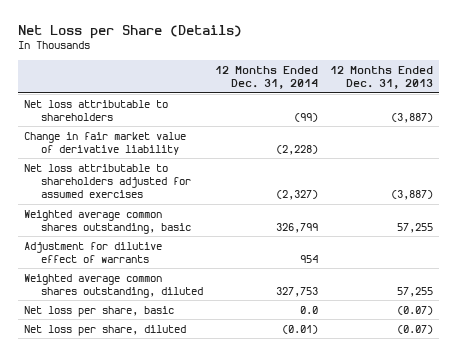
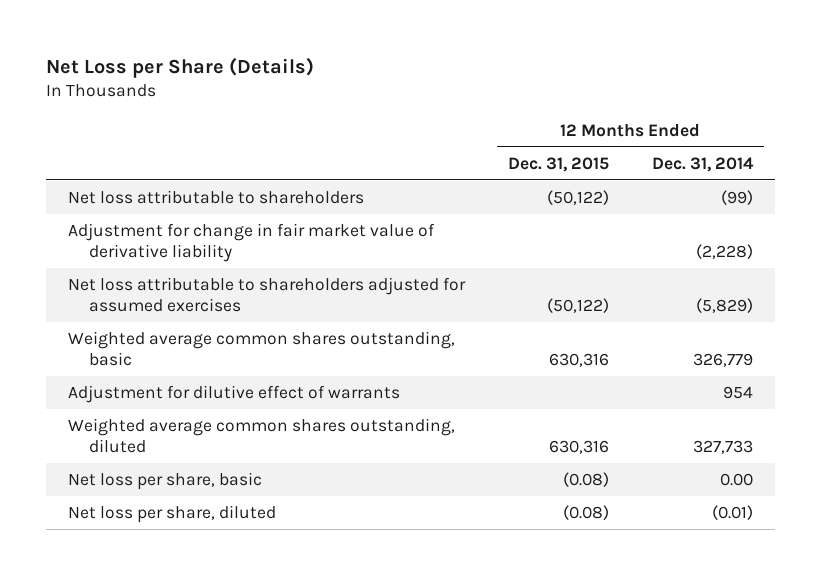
[329,65,433,89] 12 Months Ended Dec. 31, 2013 -> none
none -> [507,156,609,172] Dec. 31, 2015
[24,131,187,155] Change in fair market value of derivative liability -> [67,222,435,262] Adjustment for change in fair market value of derivative liability
[275,189,318,200] (2,327) -> [696,297,754,313] (5,829)
[275,222,318,233] 326,799 -> [693,352,754,367] 326,779
[275,286,318,297] 327,753 -> [693,439,754,454] 327,733
[299,305,318,314] 0.0 -> [720,472,754,486] 0.00

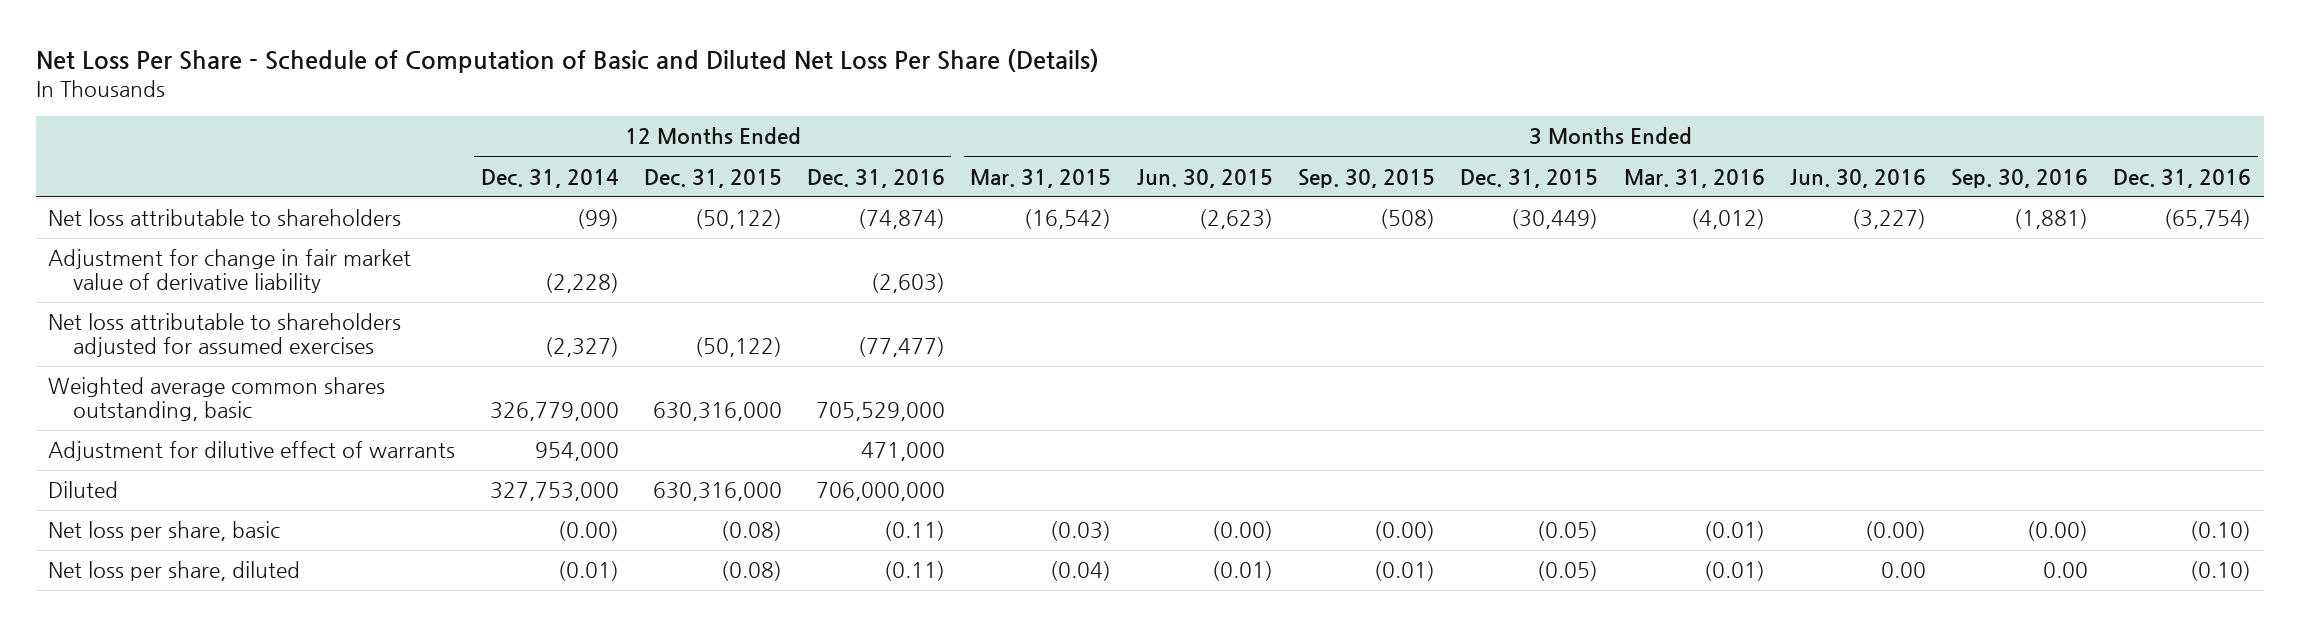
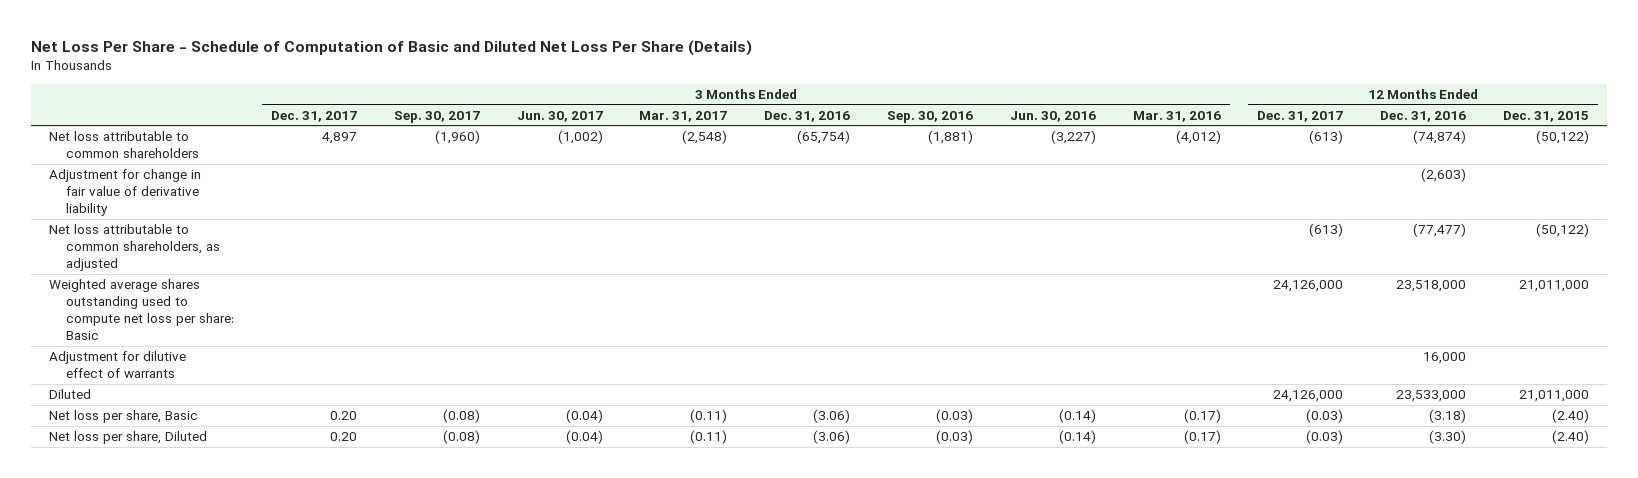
[480,168,619,188] Dec. 31, 2014 -> none
[970,168,1112,188] Mar. 31, 2015 -> none
[1136,168,1273,188] Jun. 30, 2015 -> none
[1297,168,1435,188] Sep. 30, 2015 -> none
[1460,168,1599,188] Dec. 31, 2015 -> none
none -> [270,110,357,122] Dec. 31, 2017
none -> [393,110,480,123] Sep. 30, 2017
none -> [516,110,603,122] Jun. 30, 2017
none -> [639,110,728,122] Mar. 31, 2017
none -> [1257,110,1344,122] Dec. 31, 2017
[48,209,402,227] Net loss attributable to shareholders -> [49,131,200,159] Net loss attributable to common shareholders
[48,249,412,294] Adjustment for change in fair market value of derivative liability -> [49,169,202,217] Adjustment for change in fair value of derivative liability
[48,313,402,358] Net loss attributable to shareholders adjusted for assumed exercises -> [49,224,221,272] Net loss attributable to common shareholders, as adjusted
[48,377,386,422] Weighted average common shares outstanding, basic -> [49,279,235,341] Weighted average shares outstanding used to compute net loss per share: Basic
[652,402,782,422] 630,316,000 -> [1518,280,1589,293] 21,011,000
[816,402,946,422] 705,529,000 -> [1396,280,1467,293] 23,518,000
[861,442,946,462] 471,000 -> [1423,352,1467,365] 16,000
[652,482,782,502] 630,316,000 -> [1518,390,1589,403] 21,011,000
[816,482,946,502] 706,000,000 -> [1396,390,1467,403] 23,533,000
[48,521,281,542] Net loss per share, basic -> [49,410,199,424] Net loss per share, Basic
[720,521,782,542] (0.08) -> [1551,409,1589,424] (2.40)
[884,521,946,542] (0.11) -> [1429,409,1467,424] (3.18)
[1703,521,1765,542] (0.01) -> [1183,409,1221,424] (0.17)
[1864,521,1926,542] (0.00) -> [1058,409,1096,424] (0.14)
[2027,521,2089,542] (0.00) -> [935,409,973,424] (0.03)
[2190,521,2252,542] (0.10) -> [813,409,851,424] (3.06)
[48,561,301,582] Net loss per share, diluted -> [49,431,208,445] Net loss per share, Diluted
[720,561,782,582] (0.08) -> [1551,430,1589,445] (2.40)
[884,561,946,582] (0.11) -> [1429,430,1467,445] (3.30)
[1703,561,1765,582] (0.01) -> [1183,430,1221,445] (0.17)
[1880,562,1926,579] 0.00 -> [1058,430,1096,445] (0.14)
[2043,562,2089,579] 0.00 -> [935,430,973,445] (0.03)
[2190,561,2252,582] (0.10) -> [813,430,851,445] (3.06)

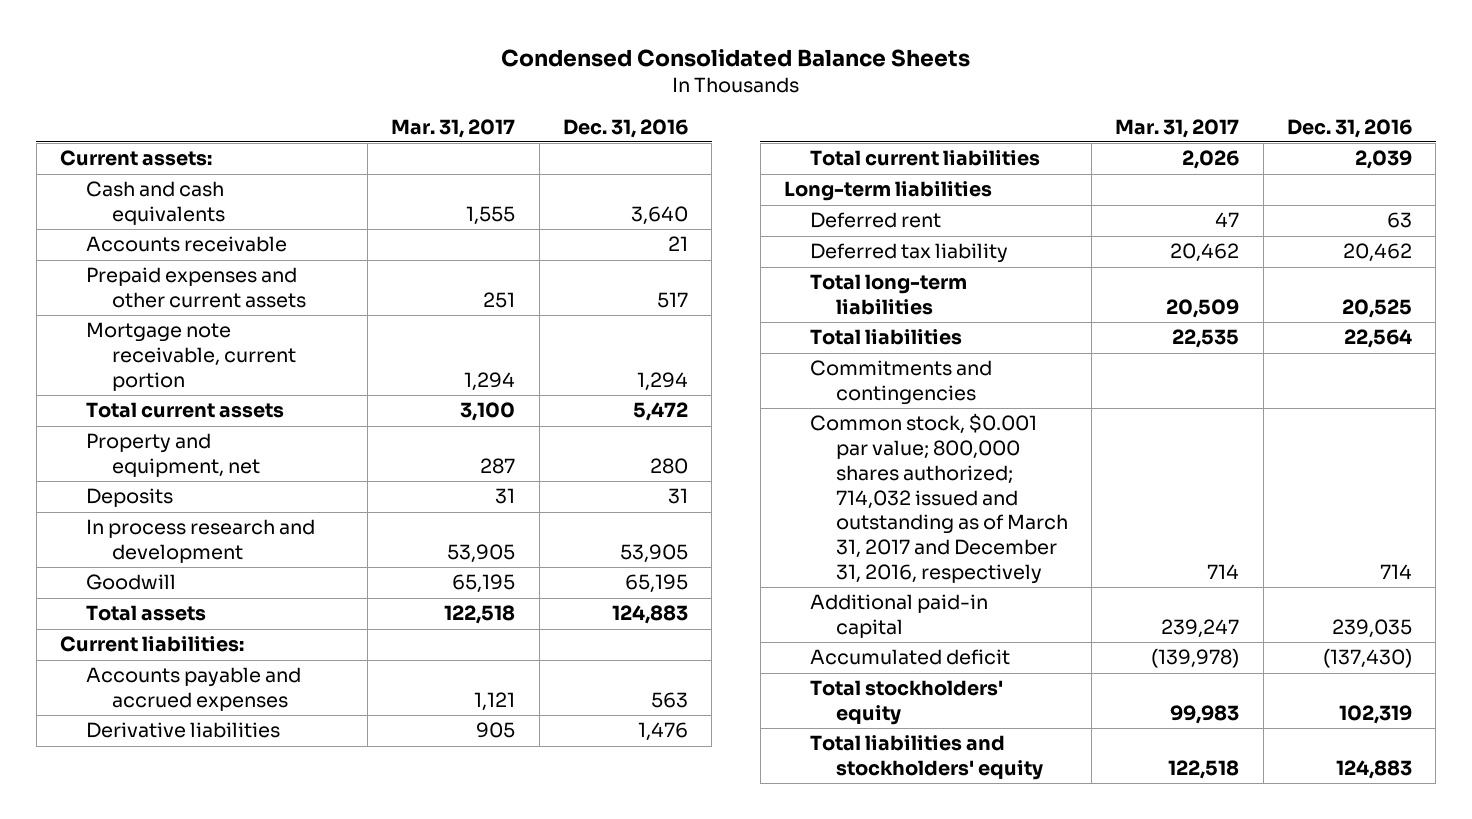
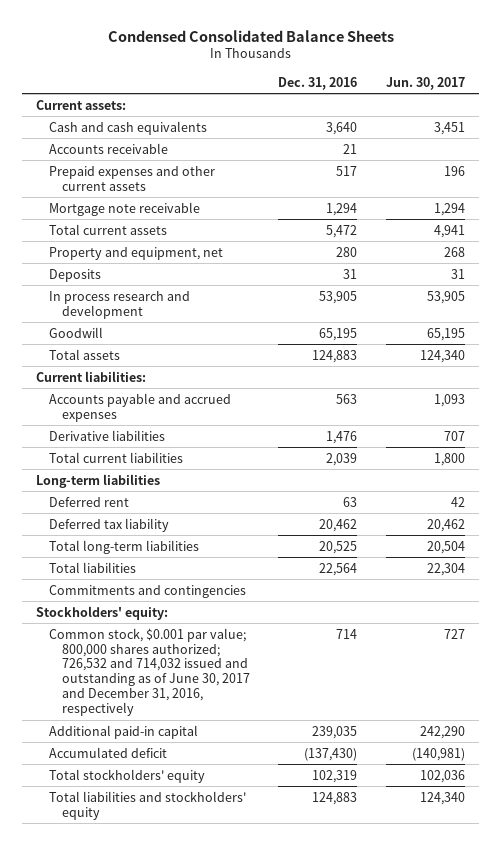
[391,118,516,138] Mar. 31, 2017 -> none
none -> [386,76,466,90] Jun. 30, 2017
[85,322,296,391] Mortgage note receivable, current portion -> [49,201,201,216] Mortgage note receivable
none -> [36,605,169,620] Stockholders' equity:
[809,413,1068,585] Common stock, $0.001 par value; 800,000 shares authorized; 714,032 issued and outstanding as of March 31, 2017 and December 31, 2016, respectively -> [49,627,250,717] Common stock, $0.001 par value; 800,000 shares authorized; 726,532 and 714,032 issued and outstanding as of June 30, 2017 and December 31, 2016, respectively

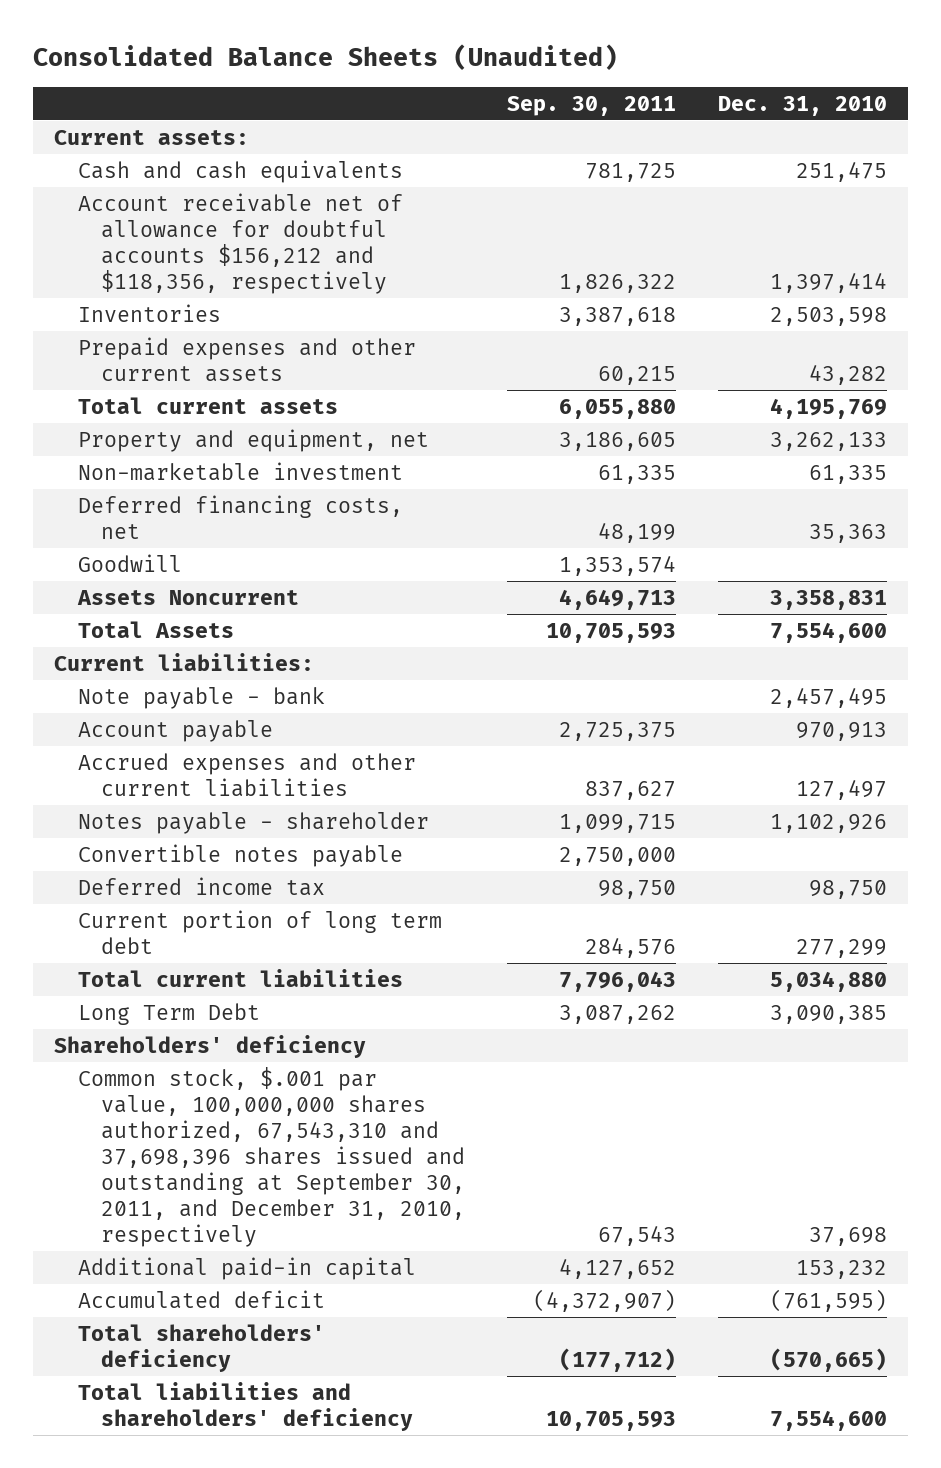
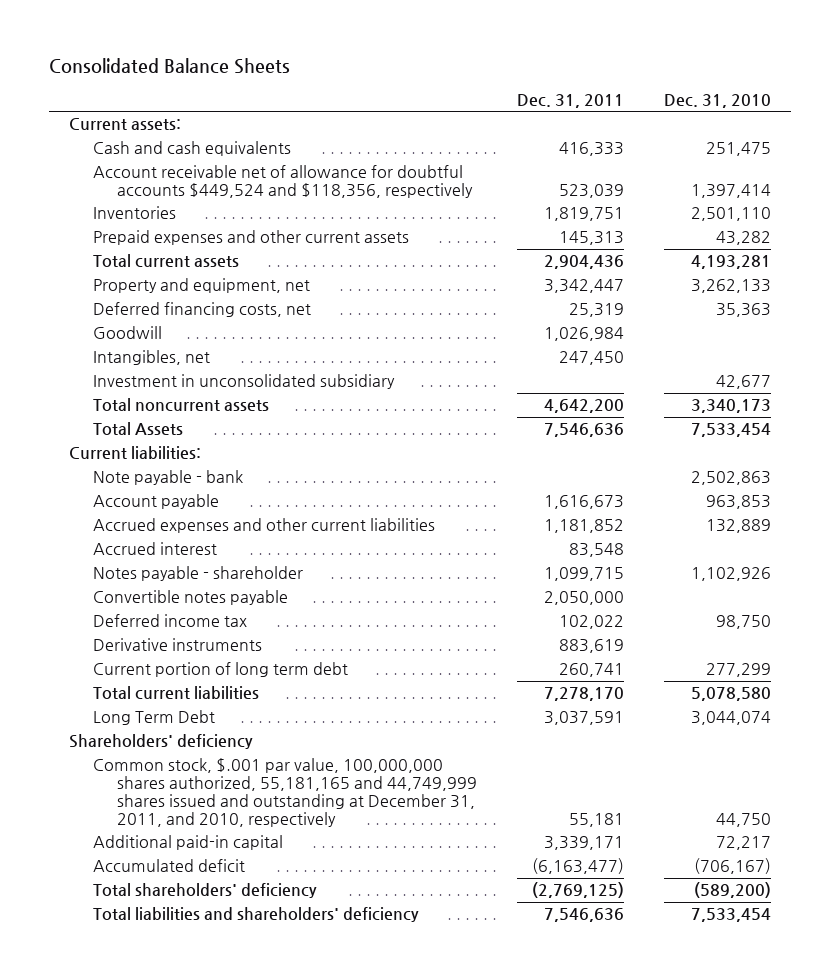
[32,43,618,70] Consolidated Balance Sheets (Unaudited) -> [48,58,290,75] Consolidated Balance Sheets
[507,95,677,116] Sep. 30, 2011 -> none
none -> [517,93,625,108] Dec. 31, 2011
[77,192,403,294] Account receivable net of allowance for doubtful accounts $156,212 and $118,356, respectively -> [92,165,474,199] Account receivable net of allowance for doubtful accounts $449,524 and $118,356, respectively
[770,306,888,326] 2,503,598 -> [691,207,772,222] 2,501,110
[770,397,888,419] 4,195,769 -> [691,255,772,270] 4,193,281
[77,461,403,481] Non-marketable investment -> none
none -> [92,350,210,366] Intangibles, net
none -> [92,374,395,390] Investment in unconsolidated subsidiary
[76,589,299,605] Assets Noncurrent -> [92,398,269,413] Total noncurrent assets
[770,589,888,610] 3,358,831 -> [691,399,772,414] 3,340,173
[770,621,888,643] 7,554,600 -> [691,423,772,438] 7,533,454
[770,686,888,708] 2,457,495 -> [691,471,772,486] 2,502,863
[796,721,888,741] 970,913 -> [706,495,772,510] 963,853
[796,778,888,800] 127,497 -> [706,519,772,534] 132,889
none -> [92,542,217,556] Accrued interest
none -> [92,638,262,652] Derivative instruments
[770,970,888,992] 5,034,880 -> [691,687,772,702] 5,078,580
[770,1004,888,1024] 3,090,385 -> [691,711,772,726] 3,044,074
[77,1066,466,1247] Common stock, $.001 par value, 100,000,000 shares authorized, 67,543,310 and 37,698,396 shares issued and outstanding at September 30, 2011, and December 31, 2010, respectively -> [92,758,478,827] Common stock, $.001 par value, 100,000,000 shares authorized, 55,181,165 and 44,749,999 shares issued and outstanding at December 31, 2011, and 2010, respectively
[809,1226,888,1246] 37,698 -> [716,812,772,827] 44,750
[796,1259,888,1279] 153,232 -> [716,836,772,851] 72,217
[770,1288,888,1312] (761,595) -> [694,858,772,875] (706,167)
[770,1347,888,1372] (570,665) -> [694,882,772,899] (589,200)
[770,1409,888,1431] 7,554,600 -> [691,908,772,923] 7,533,454

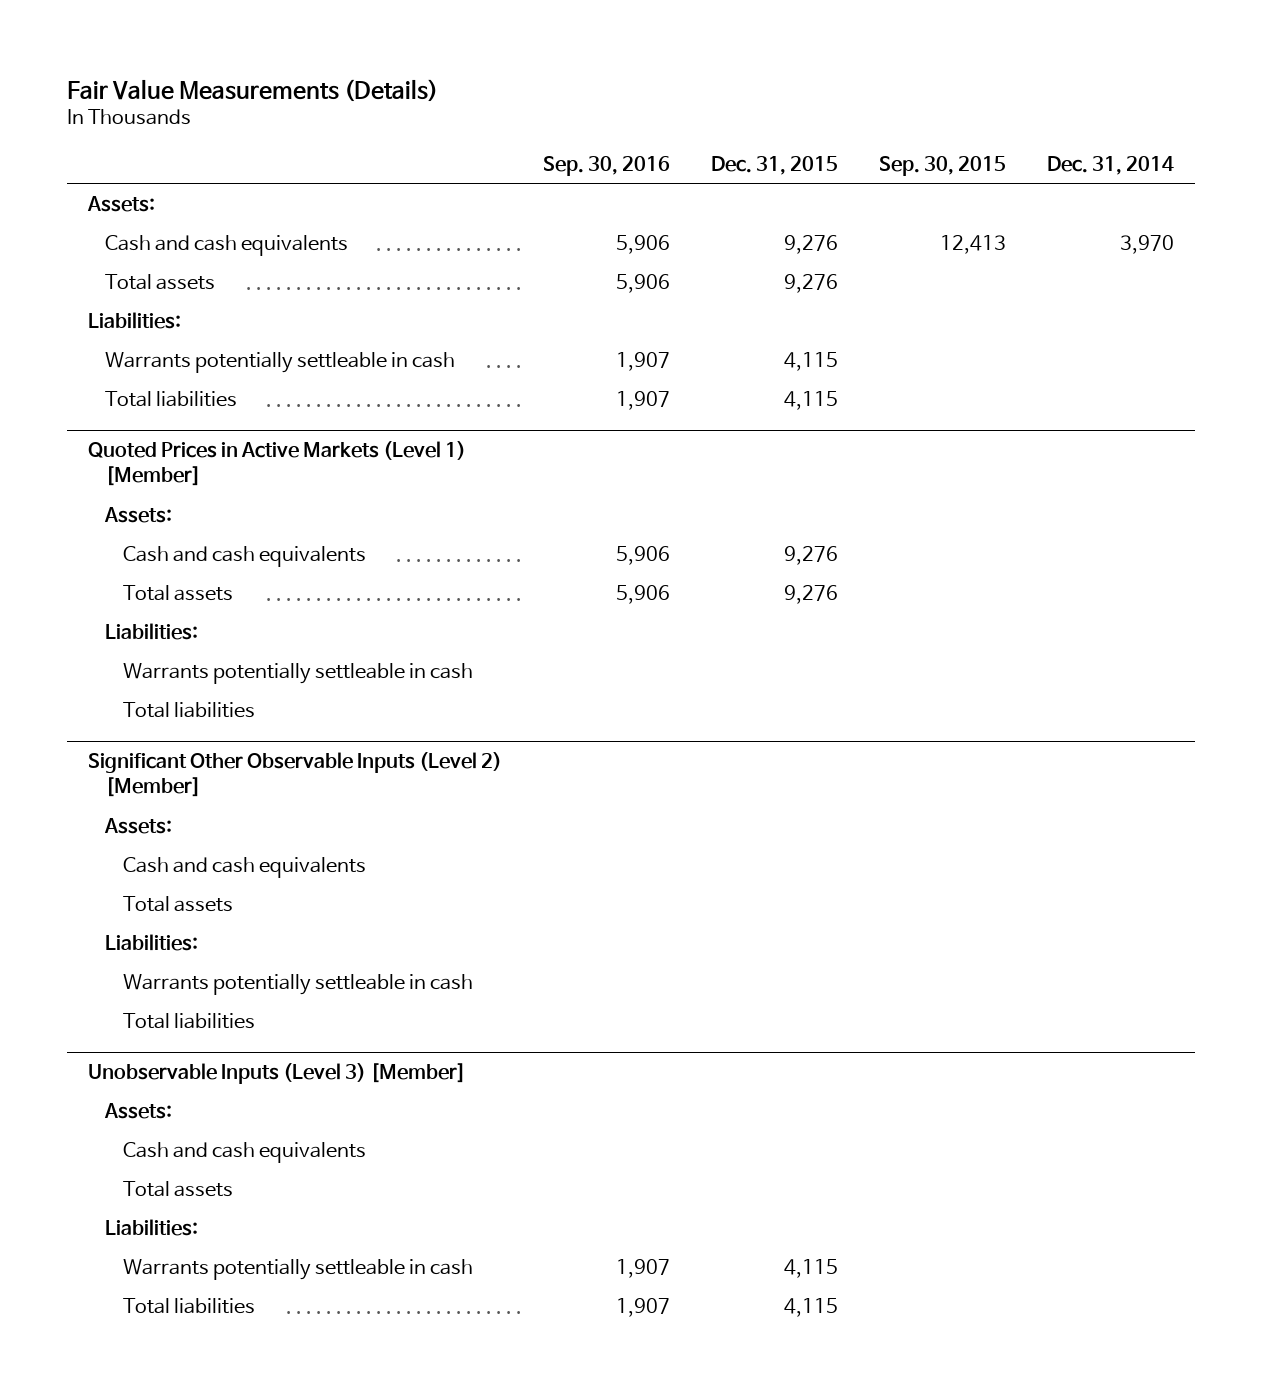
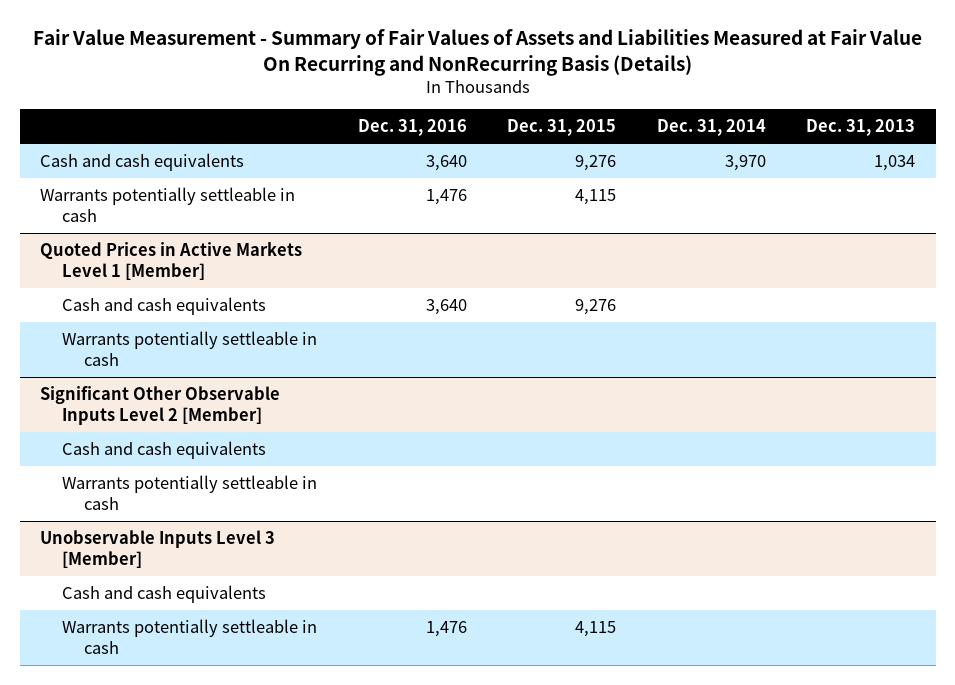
[67,78,439,102] Fair Value Measurements (Details) -> [32,29,922,76] Fair Value Measurement - Summary of Fair Values of Assets and Liabilities Measured at Fair Value On Recurring and NonRecurring Basis (Details)
[542,155,670,176] Sep. 30, 2016 -> none
[879,155,1007,176] Sep. 30, 2015 -> none
none -> [357,119,467,137] Dec. 31, 2016
none -> [806,119,916,137] Dec. 31, 2013
[86,195,155,212] Assets: -> none
[105,273,216,290] Total assets -> none
[87,311,181,329] Liabilities: -> none
[105,390,238,407] Total liabilities -> none
[104,506,173,523] Assets: -> none
[87,441,466,487] Quoted Prices in Active Markets (Level 1) [Member] -> [39,241,302,280] Quoted Prices in Active Markets Level 1 [Member]
[123,584,234,601] Total assets -> none
[105,622,199,640] Liabilities: -> none
[123,701,256,718] Total liabilities -> none
[104,817,173,834] Assets: -> none
[87,752,502,798] Significant Other Observable Inputs (Level 2) [Member] -> [39,385,280,425] Significant Other Observable Inputs Level 2 [Member]
[123,895,234,912] Total assets -> none
[105,933,199,951] Liabilities: -> none
[123,1012,256,1029] Total liabilities -> none
[104,1102,173,1119] Assets: -> none
[87,1063,466,1085] Unobservable Inputs (Level 3) [Member] -> [39,529,275,568] Unobservable Inputs Level 3 [Member]
[123,1180,234,1197] Total assets -> none
[105,1218,199,1236] Liabilities: -> none
[123,1297,256,1314] Total liabilities -> none

